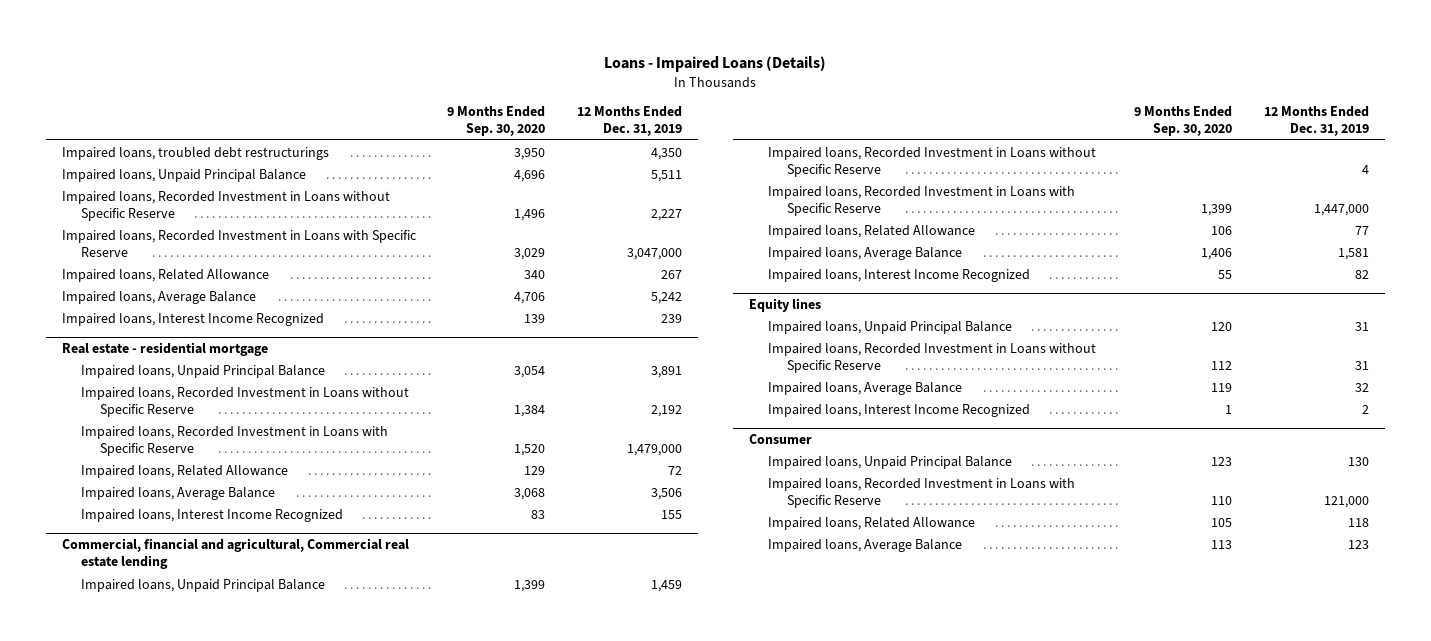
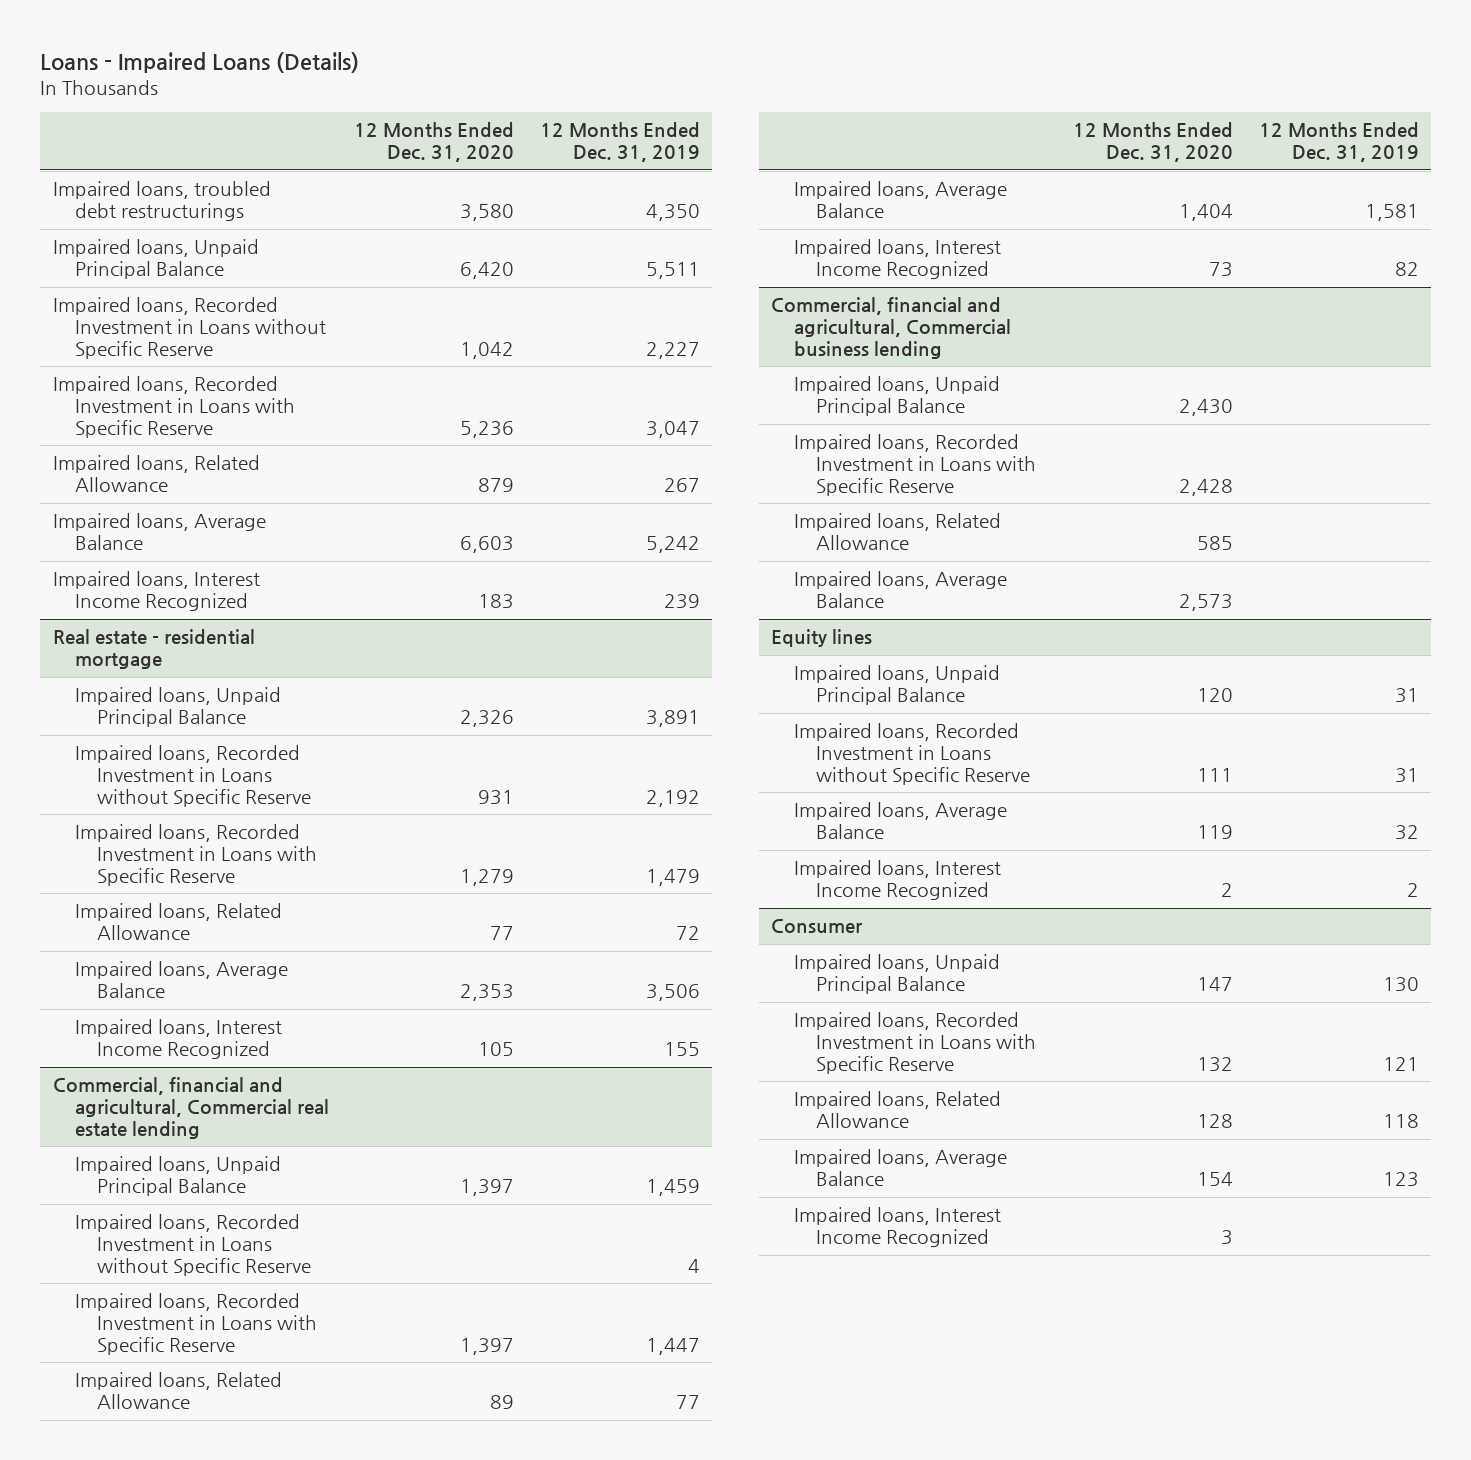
[447,106,546,137] 9 Months Ended Sep. 30, 2020 -> none
none -> [354,122,515,163] 12 Months Ended Dec. 31, 2020
[626,247,682,260] 3,047,000 -> [645,421,700,439] 3,047
[626,443,682,456] 1,479,000 -> [645,869,700,887] 1,479
[1313,203,1369,216] 1,447,000 -> [645,1338,700,1356] 1,447
none -> [771,297,1011,360] Commercial, financial and agricultural, Commercial business lending
none -> [793,376,1000,417] Impaired loans, Unpaid Principal Balance
none -> [793,434,1036,497] Impaired loans, Recorded Investment in Loans with Specific Reserve
none -> [793,513,1001,551] Impaired loans, Related Allowance
none -> [793,571,1007,609] Impaired loans, Average Balance
[1323,495,1369,508] 121,000 -> [1382,1057,1419,1072] 121
none -> [793,1207,1001,1248] Impaired loans, Interest Income Recognized

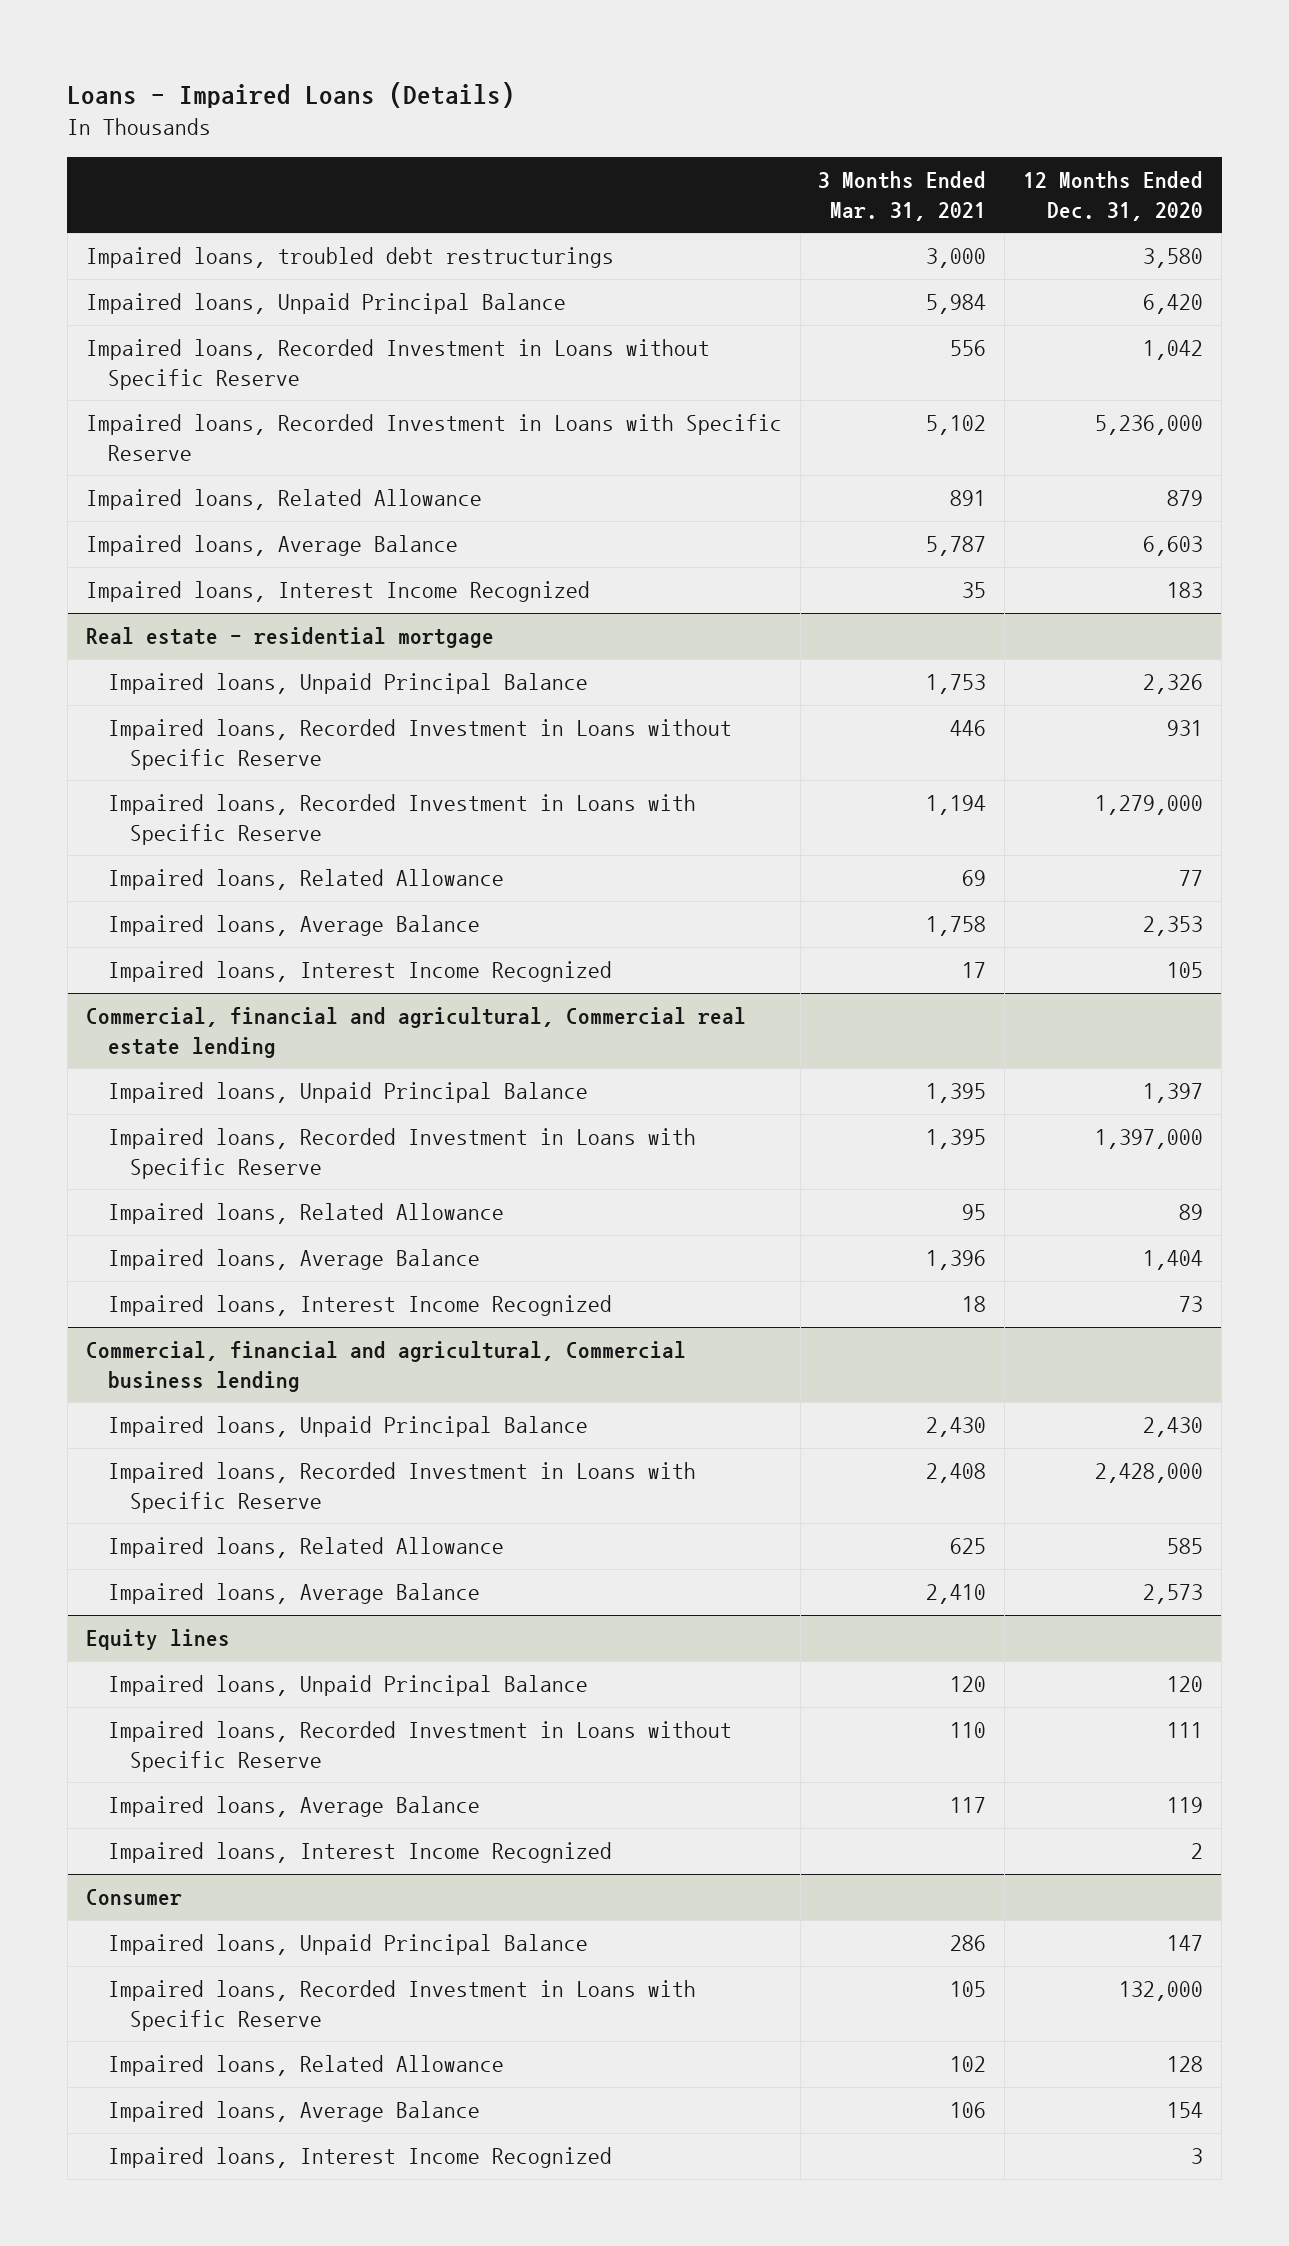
[539,122,700,163] 12 Months Ended Dec. 31, 2019 -> none
none -> [818,171,987,221] 3 Months Ended Mar. 31, 2021
[460,421,515,439] 5,236 -> [1095,415,1204,436] 5,236,000
[460,869,515,887] 1,279 -> [1095,795,1204,816] 1,279,000
[74,1214,312,1277] Impaired loans, Recorded Investment in Loans without Specific Reserve -> none
[460,1338,515,1356] 1,397 -> [1095,1129,1204,1150] 1,397,000
[1179,479,1234,497] 2,428 -> [1095,1463,1204,1484] 2,428,000
[1197,1057,1234,1073] 132 -> [1119,1981,1204,2002] 132,000

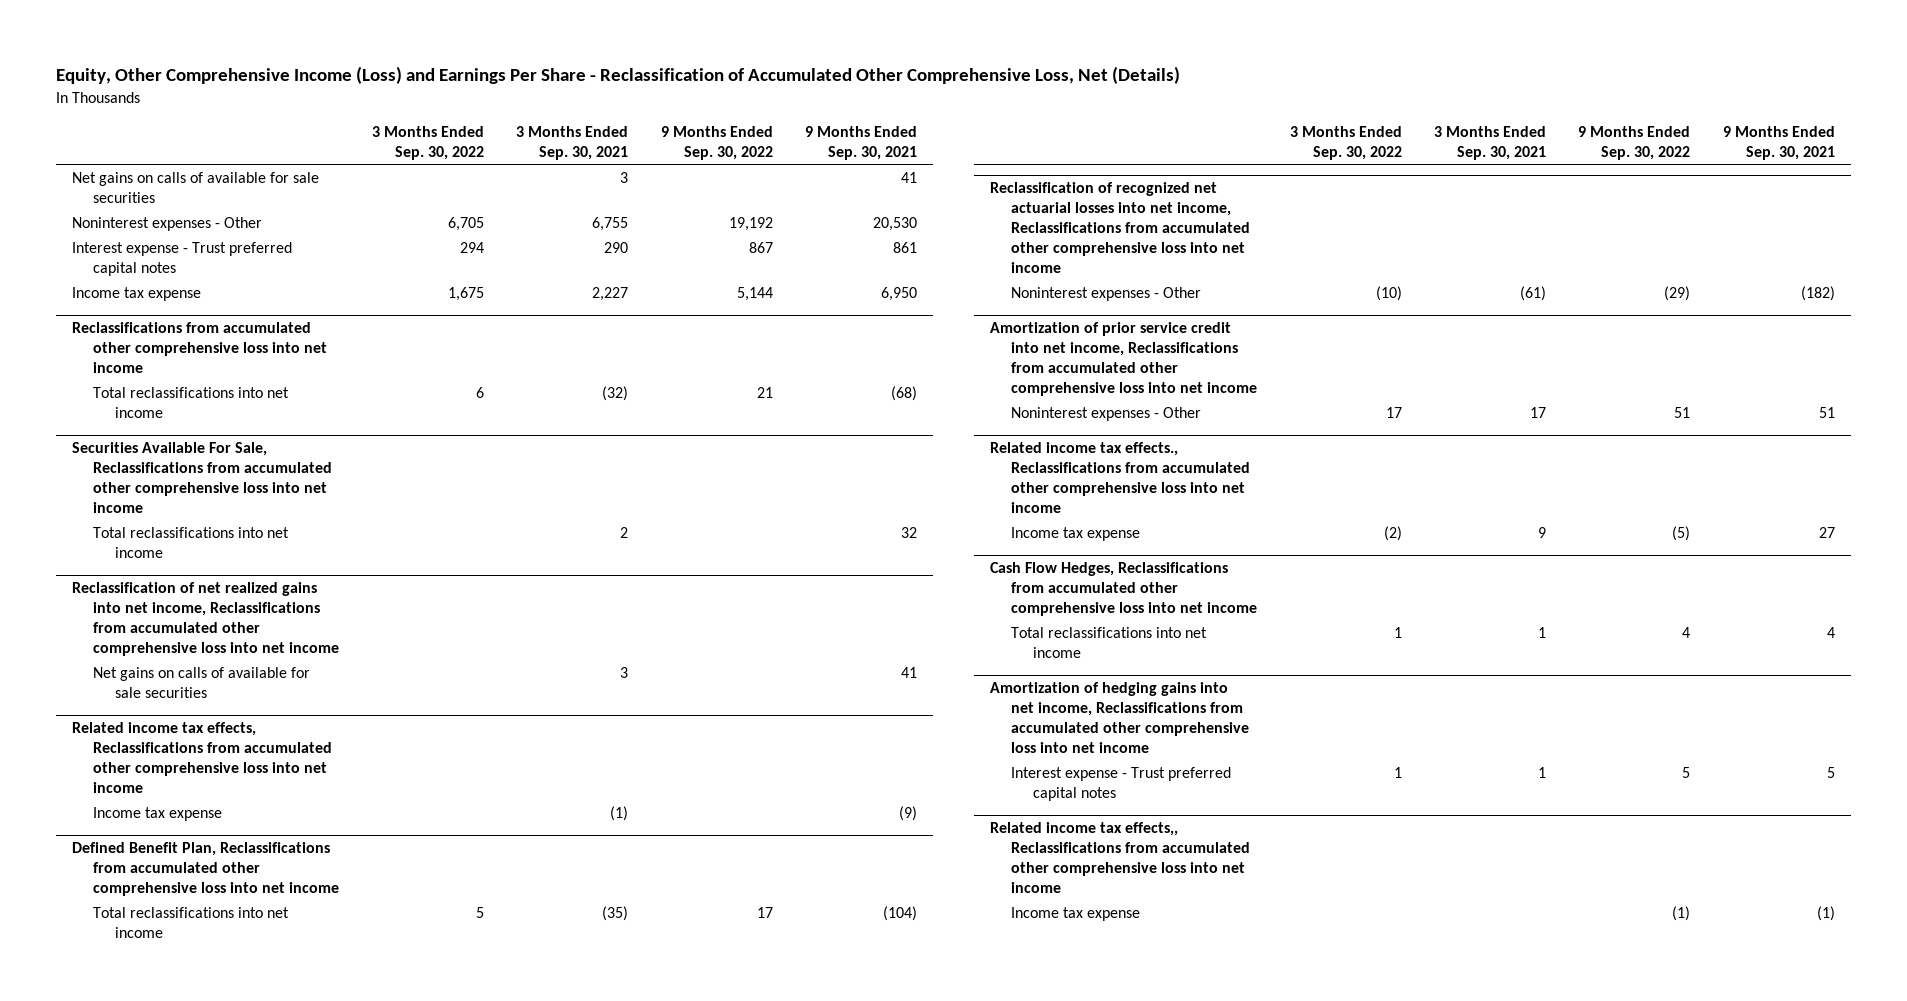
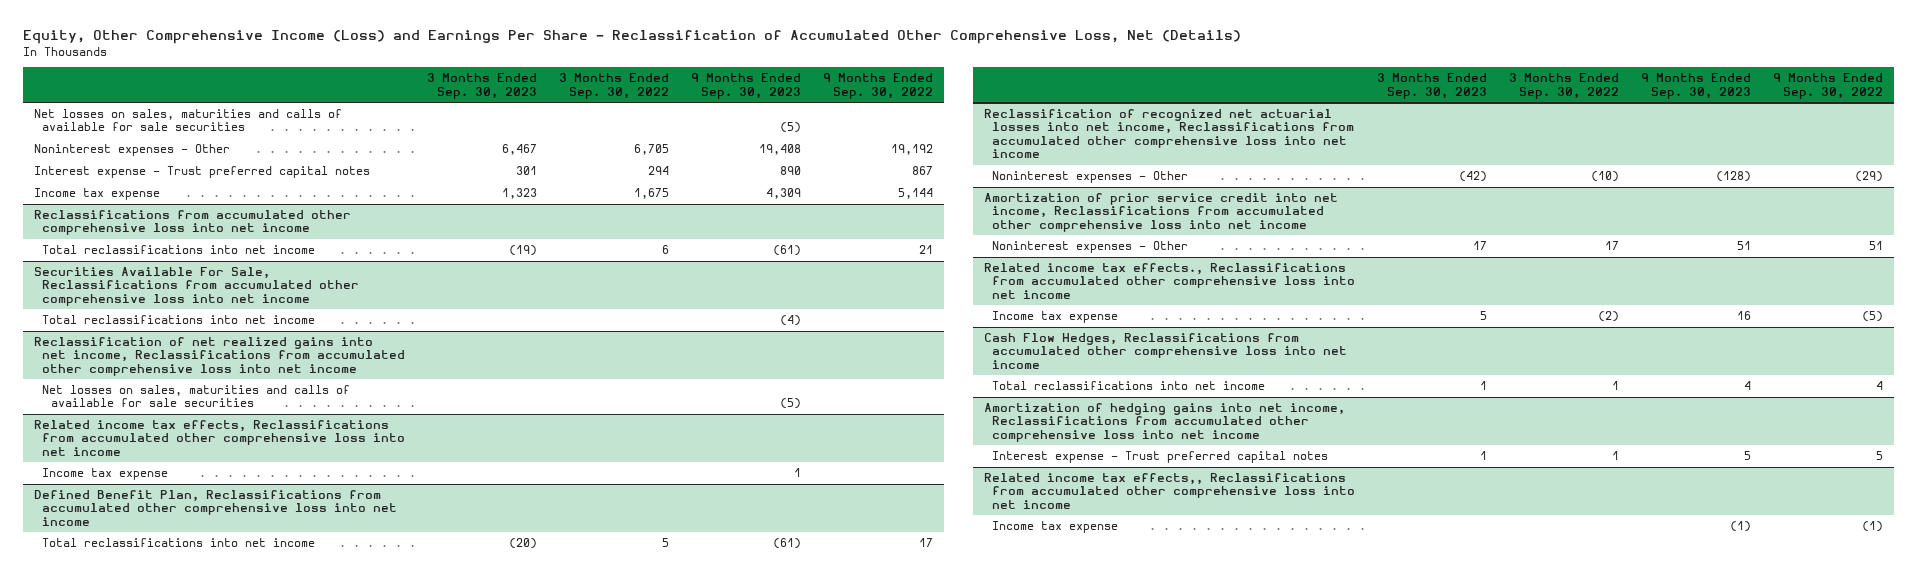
[516,125,629,160] 3 Months Ended Sep. 30, 2021 -> none
[804,125,917,160] 9 Months Ended Sep. 30, 2021 -> none
none -> [427,73,538,99] 3 Months Ended Sep. 30, 2023
none -> [691,73,802,99] 9 Months Ended Sep. 30, 2023
[72,171,320,203] Net gains on calls of available for sale securities -> [33,109,342,132] Net losses on sales, maturities and calls of available for sale securities
[93,666,311,698] Net gains on calls of available for sale securities -> [42,385,351,408] Net losses on sales, maturities and calls of available for sale securities

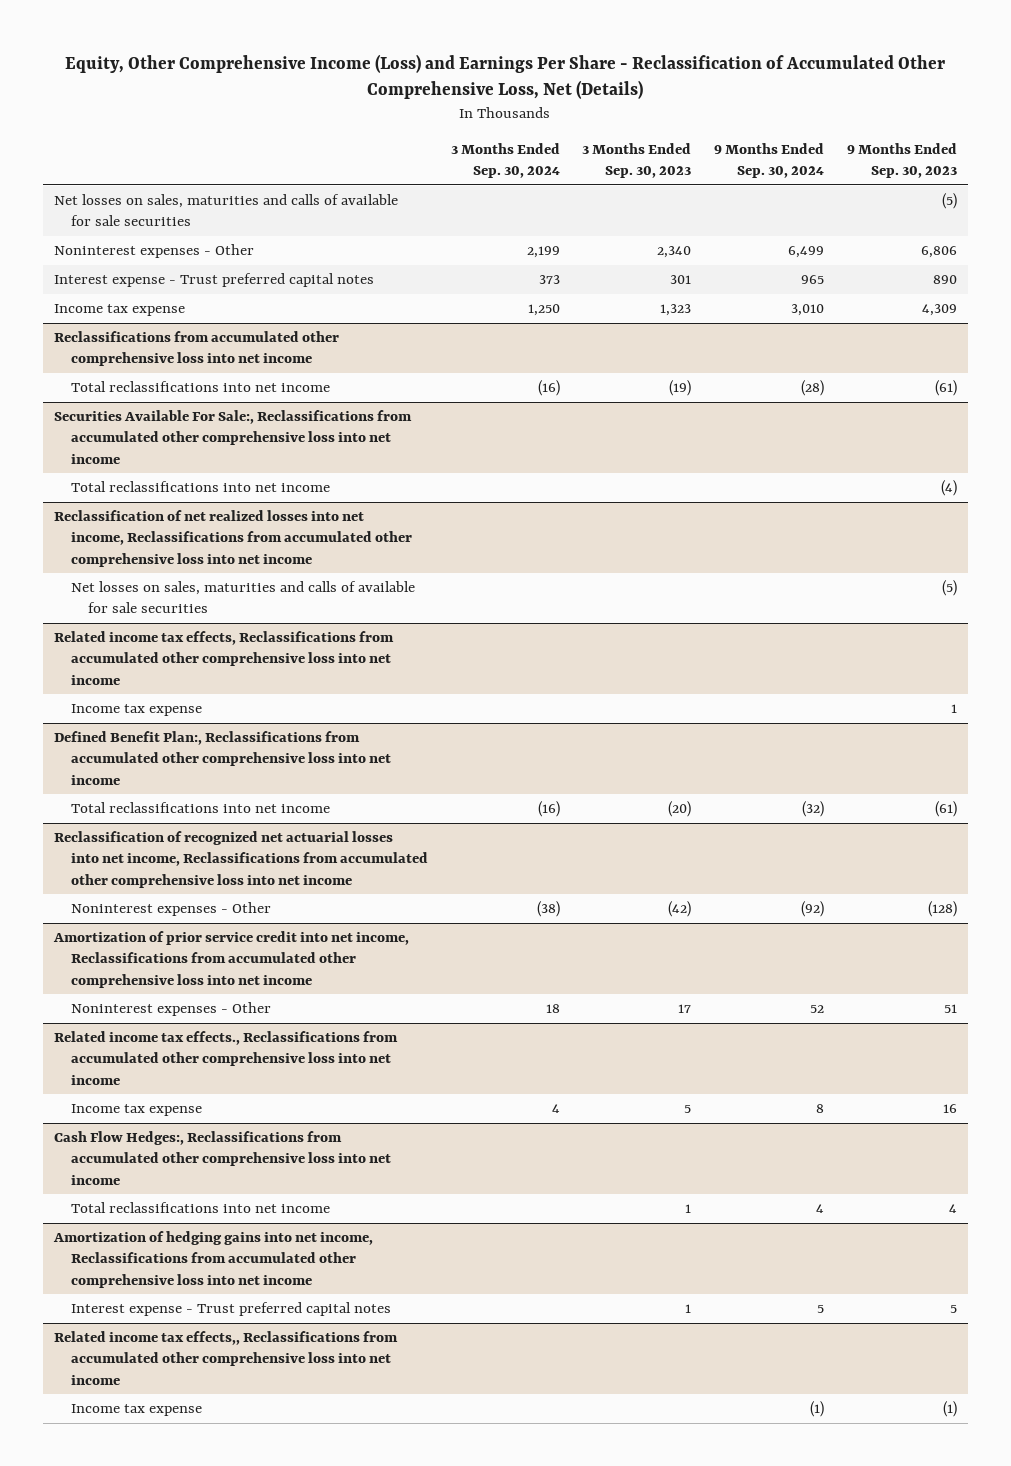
[559,73,670,99] 3 Months Ended Sep. 30, 2022 -> none
[823,73,934,99] 9 Months Ended Sep. 30, 2022 -> none
none -> [450,142,560,179] 3 Months Ended Sep. 30, 2024
none -> [714,142,825,179] 9 Months Ended Sep. 30, 2024
[502,144,538,156] 6,467 -> [657,246,692,259] 2,340
[759,144,802,156] 19,408 -> [920,246,957,259] 6,806
[33,267,360,306] Securities Available For Sale, Reclassifications from accumulated other comprehensive loss into net income -> [54,410,413,464] Securities Available For Sale:, Reclassifications from accumulated other comprehensive loss into net income
[33,337,406,376] Reclassification of net realized gains into net income, Reclassifications from accumulated other comprehensive loss into net income -> [54,510,413,567] Reclassification of net realized losses into net income, Reclassifications from accumulated other comprehensive loss into net income
[33,490,398,526] Defined Benefit Plan, Reclassifications from accumulated other comprehensive loss into net income -> [54,731,392,785] Defined Benefit Plan:, Reclassifications from accumulated other comprehensive loss into net income
[983,333,1348,369] Cash Flow Hedges, Reclassifications from accumulated other comprehensive loss into net income -> [54,1131,392,1185] Cash Flow Hedges:, Reclassifications from accumulated other comprehensive loss into net income

